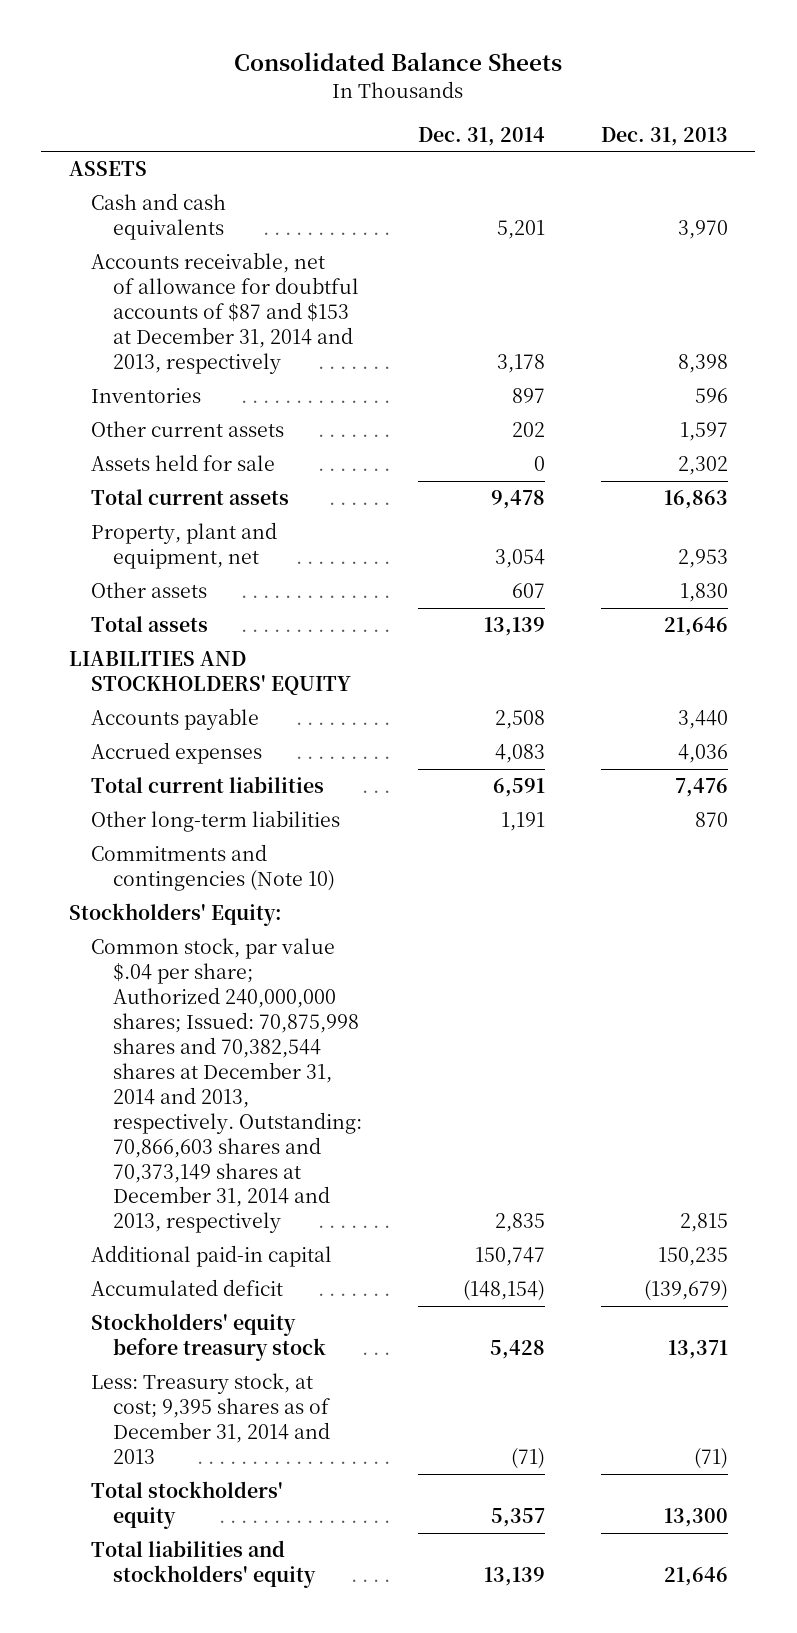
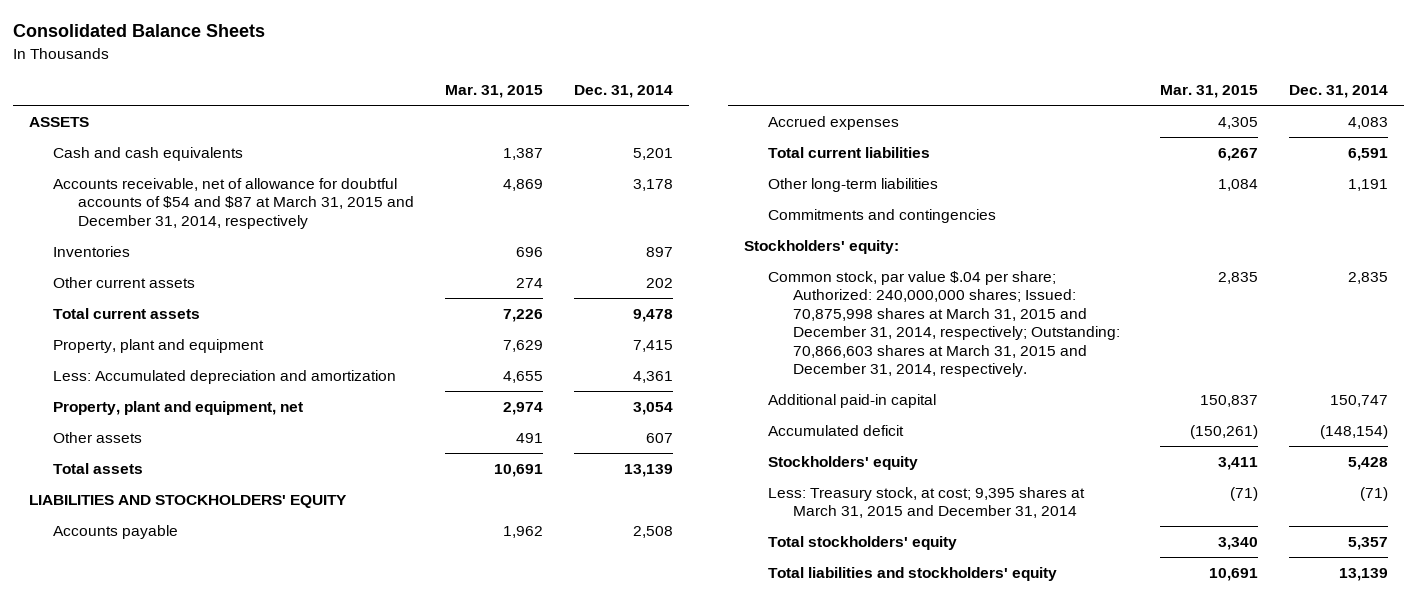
[600,126,728,146] Dec. 31, 2013 -> none
none -> [445,85,544,99] Mar. 31, 2015
[91,252,360,374] Accounts receivable, net of allowance for doubtful accounts of $87 and $153 at December 31, 2014 and 2013, respectively -> [53,177,414,229] Accounts receivable, net of allowance for doubtful accounts of $54 and $87 at March 31, 2015 and December 31, 2014, respectively
[91,454,276,472] Assets held for sale -> none
none -> [53,338,265,353] Property, plant and equipment
none -> [53,369,397,384] Less: Accumulated depreciation and amortization
[91,844,336,892] Commitments and contingencies (Note 10) -> [768,208,997,223] Commitments and contingencies
[68,903,282,927] Stockholders' Equity: -> [743,239,899,254] Stockholders' equity:
[91,938,363,1234] Common stock, par value $.04 per share; Authorized 240,000,000 shares; Issued: 70,875,998 shares and 70,382,544 shares at December 31, 2014 and 2013, respectively. Outstanding: 70,866,603 shares and 70,373,149 shares at December 31, 2014 and 2013, respectively -> [768,270,1120,378] Common stock, par value $.04 per share; Authorized: 240,000,000 shares; Issued: 70,875,998 shares at March 31, 2015 and December 31, 2014, respectively; Outstanding: 70,866,603 shares at March 31, 2015 and December 31, 2014, respectively.
[91,1313,327,1362] Stockholders' equity before treasury stock -> [768,455,919,470] Stockholders' equity
[91,1373,331,1464] Less: Treasury stock, at cost; 9,395 shares as of December 31, 2014 and 2013 -> [768,486,1086,519] Less: Treasury stock, at cost; 9,395 shares at March 31, 2015 and December 31, 2014

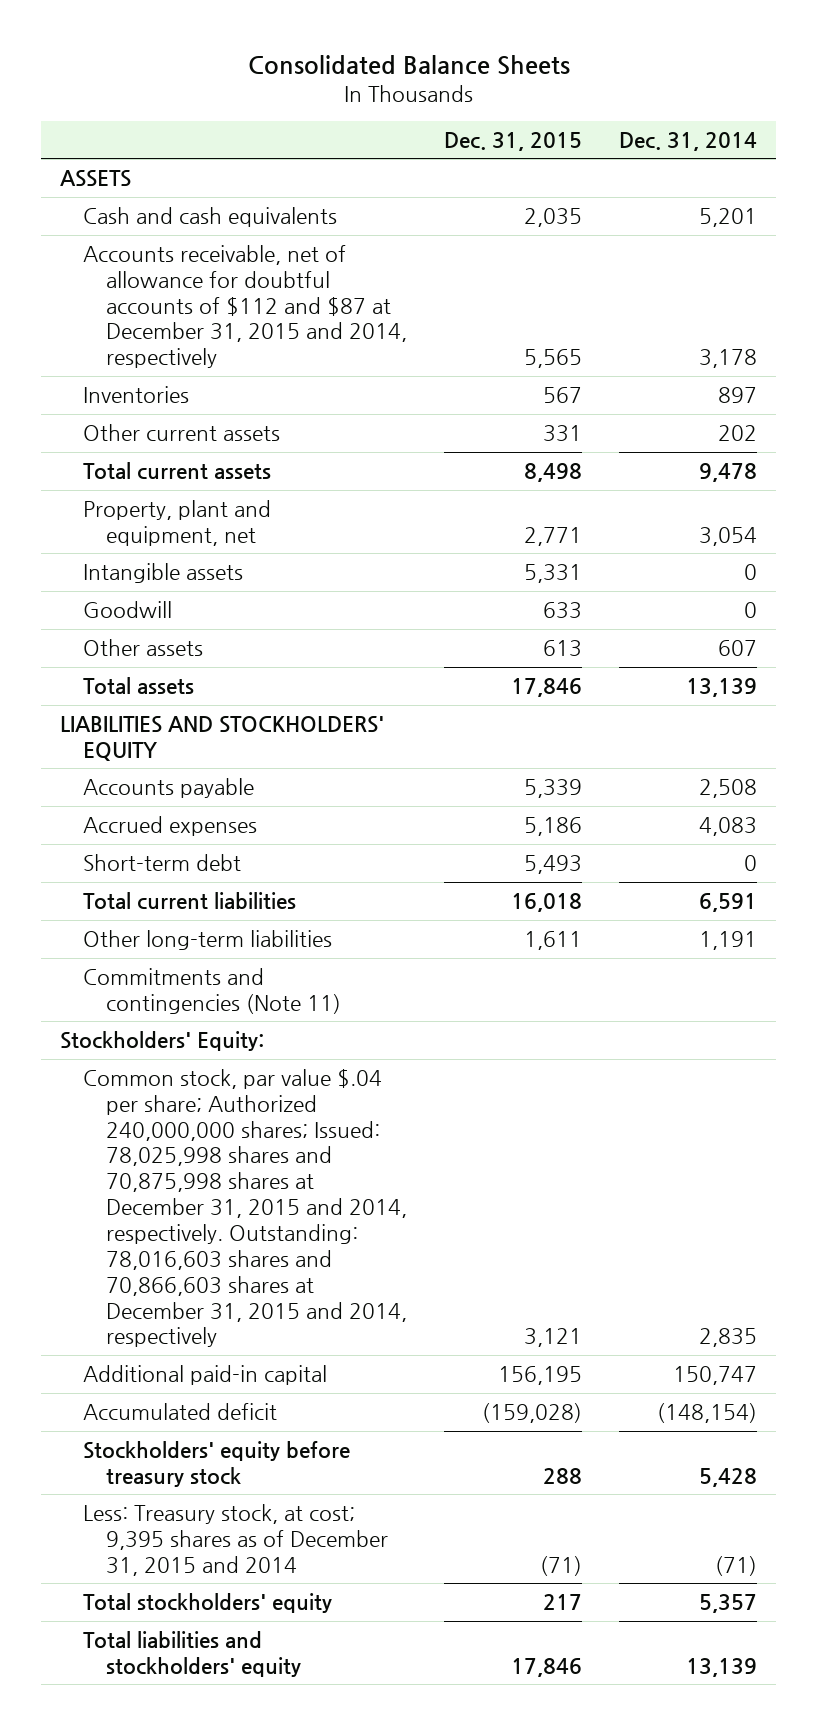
[445,85,544,99] Mar. 31, 2015 -> none
none -> [444,131,583,151] Dec. 31, 2015
[53,177,414,229] Accounts receivable, net of allowance for doubtful accounts of $54 and $87 at March 31, 2015 and December 31, 2014, respectively -> [82,244,407,369] Accounts receivable, net of allowance for doubtful accounts of $112 and $87 at December 31, 2015 and 2014, respectively
[53,338,265,353] Property, plant and equipment -> none
[53,369,397,384] Less: Accumulated depreciation and amortization -> none
none -> [82,562,243,583] Intangible assets
none -> [82,600,172,618] Goodwill
none -> [82,853,241,871] Short-term debt
[768,208,997,223] Commitments and contingencies -> [82,967,341,1014] Commitments and contingencies (Note 11)
[743,239,899,254] Stockholders' equity: -> [60,1030,265,1051] Stockholders' Equity:
[768,270,1120,378] Common stock, par value $.04 per share; Authorized: 240,000,000 shares; Issued: 70,875,998 shares at March 31, 2015 and December 31, 2014, respectively; Outstanding: 70,866,603 shares at March 31, 2015 and December 31, 2014, respectively. -> [82,1068,407,1348] Common stock, par value $.04 per share; Authorized 240,000,000 shares; Issued: 78,025,998 shares and 70,875,998 shares at December 31, 2015 and 2014, respectively. Outstanding: 78,016,603 shares and 70,866,603 shares at December 31, 2015 and 2014, respectively
[768,455,919,470] Stockholders' equity -> [82,1440,350,1487] Stockholders' equity before treasury stock
[768,486,1086,519] Less: Treasury stock, at cost; 9,395 shares at March 31, 2015 and December 31, 2014 -> [82,1503,388,1576] Less: Treasury stock, at cost; 9,395 shares as of December 31, 2015 and 2014

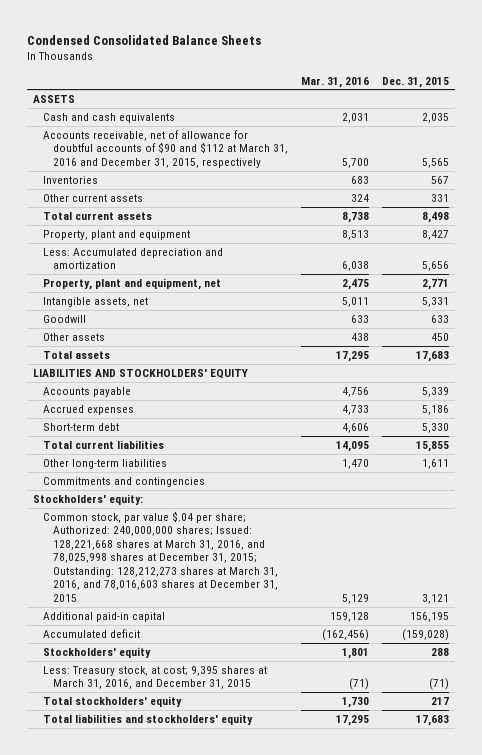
[247,55,570,76] Consolidated Balance Sheets -> [26,34,261,45] Condensed Consolidated Balance Sheets
[619,131,758,151] Dec. 31, 2014 -> none
none -> [300,76,369,88] Mar. 31, 2016
[82,244,407,369] Accounts receivable, net of allowance for doubtful accounts of $112 and $87 at December 31, 2015 and 2014, respectively -> [43,129,289,168] Accounts receivable, net of allowance for doubtful accounts of $90 and $112 at March 31, 2016 and December 31, 2015, respectively
none -> [43,229,191,240] Property, plant and equipment
none -> [43,247,224,270] Less: Accumulated depreciation and amortization
[82,562,243,583] Intangible assets -> [43,296,149,307] Intangible assets, net
[543,639,583,657] 613 -> [430,332,449,341] 450
[511,677,583,697] 17,846 -> [415,350,449,362] 17,683
[524,854,583,874] 5,493 -> [421,422,449,433] 5,330
[511,892,583,912] 16,018 -> [415,440,449,452] 15,855
[82,967,341,1014] Commitments and contingencies (Note 11) -> [43,476,206,487] Commitments and contingencies
[60,1030,265,1051] Stockholders' Equity: -> [33,493,144,505] Stockholders' equity:
[82,1068,407,1348] Common stock, par value $.04 per share; Authorized 240,000,000 shares; Issued: 78,025,998 shares and 70,875,998 shares at December 31, 2015 and 2014, respectively. Outstanding: 78,016,603 shares and 70,866,603 shares at December 31, 2015 and 2014, respectively -> [43,510,279,602] Common stock, par value $.04 per share; Authorized: 240,000,000 shares; Issued: 128,221,668 shares at March 31, 2016, and 78,025,998 shares at December 31, 2015; Outstanding: 128,212,273 shares at March 31, 2016, and 78,016,603 shares at December 31, 2015
[82,1440,350,1487] Stockholders' equity before treasury stock -> [43,646,152,658] Stockholders' equity
[82,1503,388,1576] Less: Treasury stock, at cost; 9,395 shares as of December 31, 2015 and 2014 -> [43,665,268,690] Less: Treasury stock, at cost; 9,395 shares at March 31, 2016, and December 31, 2015
[511,1657,583,1677] 17,846 -> [415,714,449,726] 17,683

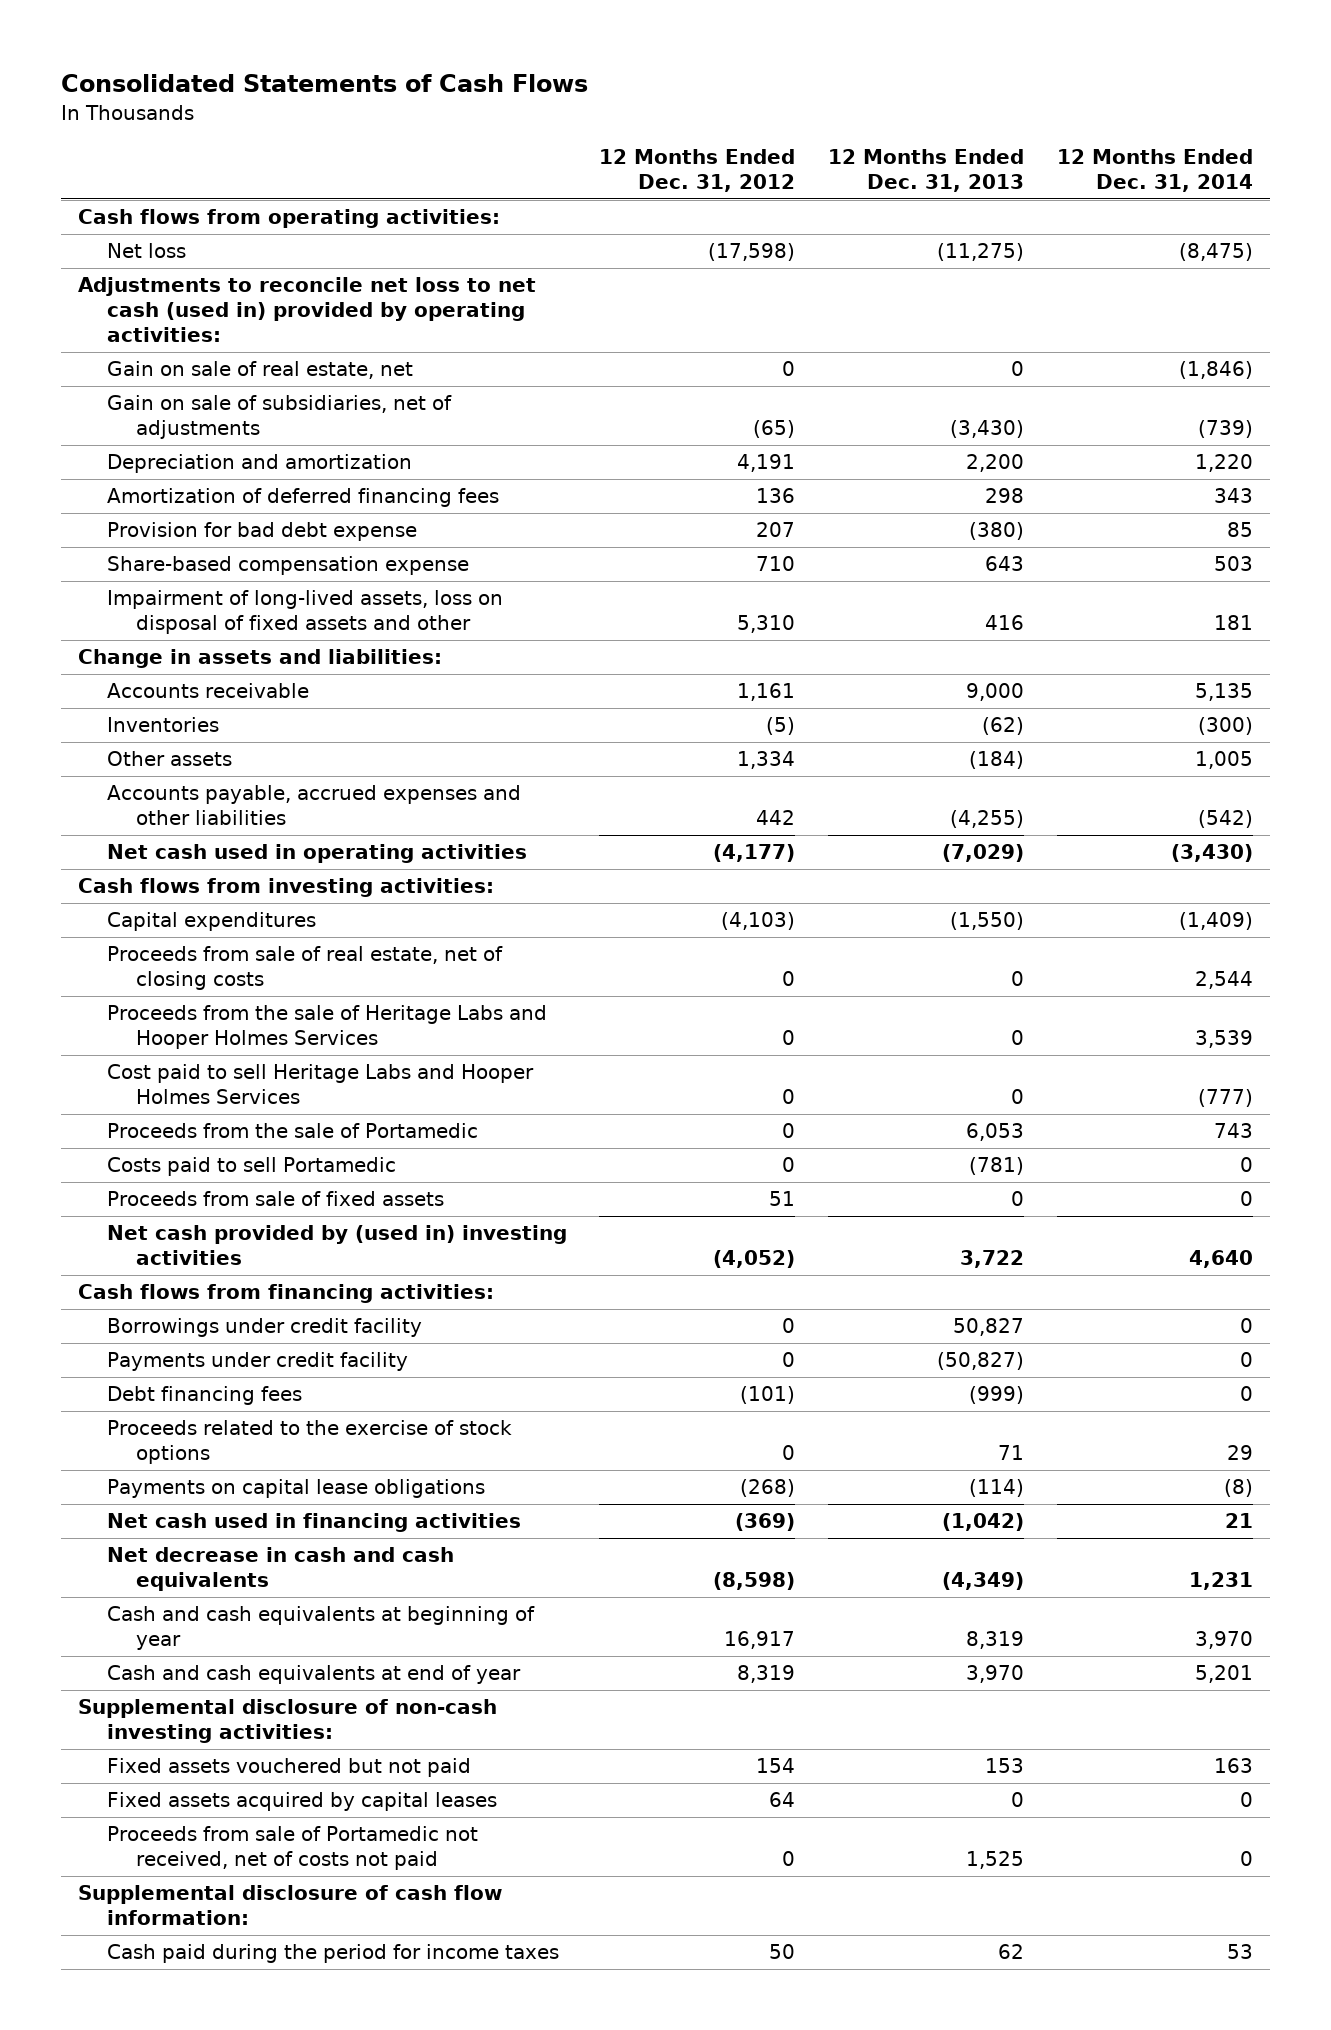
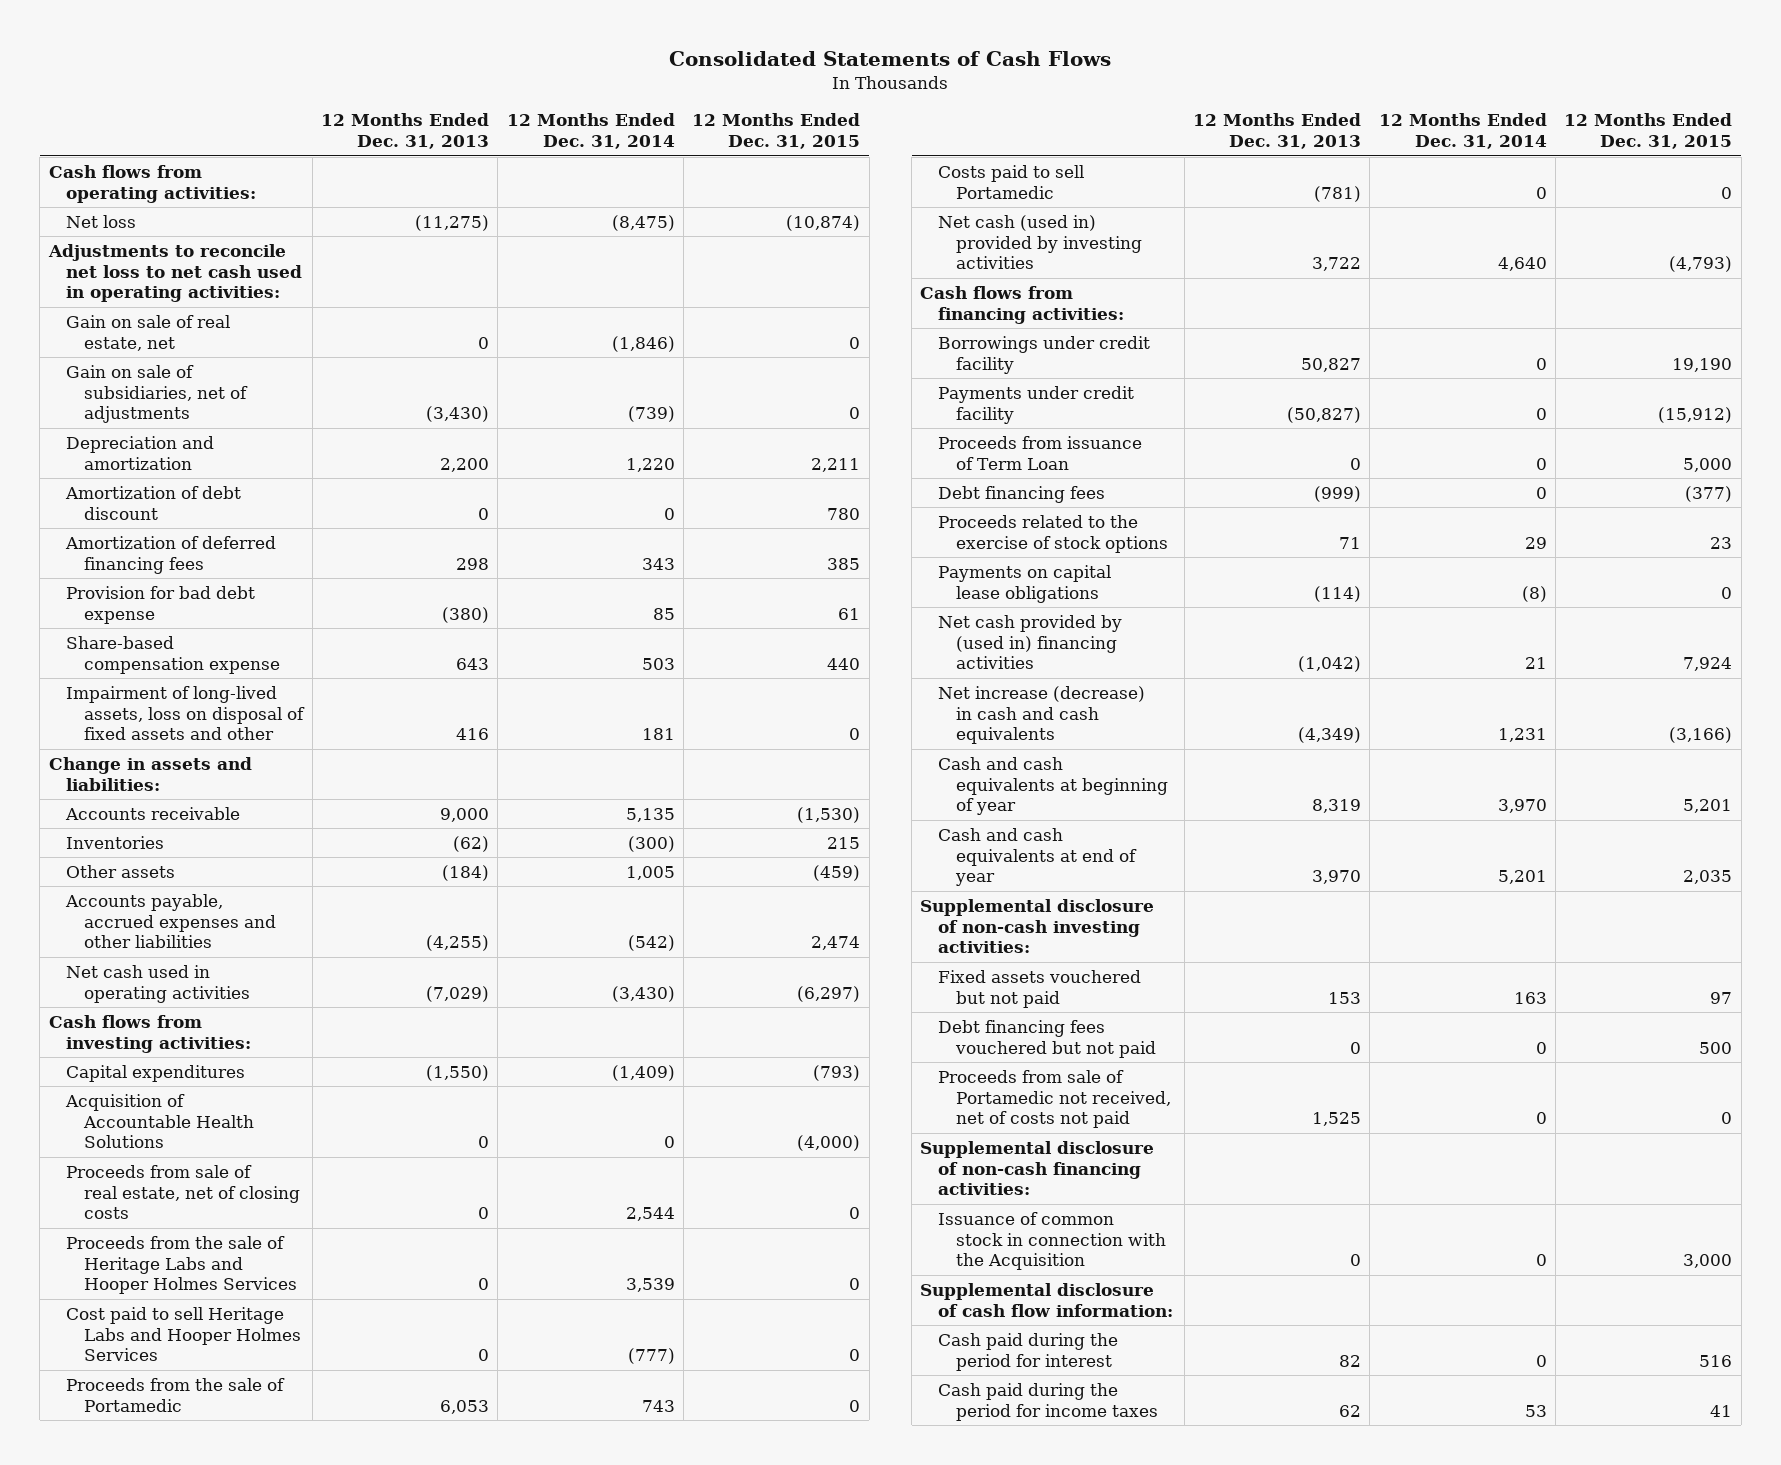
[599,149,796,193] 12 Months Ended Dec. 31, 2012 -> none
none -> [692,113,861,150] 12 Months Ended Dec. 31, 2015
[77,277,536,343] Adjustments to reconcile net loss to net cash (used in) provided by operating activities: -> [47,243,303,303] Adjustments to reconcile net loss to net cash used in operating activities:
none -> [65,485,242,520] Amortization of debt discount
none -> [65,1093,255,1149] Acquisition of Accountable Health Solutions
[106,1191,444,1207] Proceeds from sale of fixed assets -> none
[106,1225,567,1266] Net cash provided by (used in) investing activities -> [938,214,1143,270] Net cash (used in) provided by investing activities
none -> [938,435,1143,470] Proceeds from issuance of Term Loan
[106,1513,521,1533] Net cash used in financing activities -> [938,614,1123,670] Net cash provided by (used in) financing activities
[106,1547,454,1592] Net decrease in cash and cash equivalents -> [938,685,1146,745] Net increase (decrease) in cash and cash equivalents
[106,1792,497,1812] Fixed assets acquired by capital leases -> none
none -> [938,1019,1157,1058] Debt financing fees vouchered but not paid
none -> [920,1140,1155,1196] Supplemental disclosure of non-cash financing activities:
none -> [938,1211,1167,1271] Issuance of common stock in connection with the Acquisition
none -> [938,1332,1119,1371] Cash paid during the period for interest

